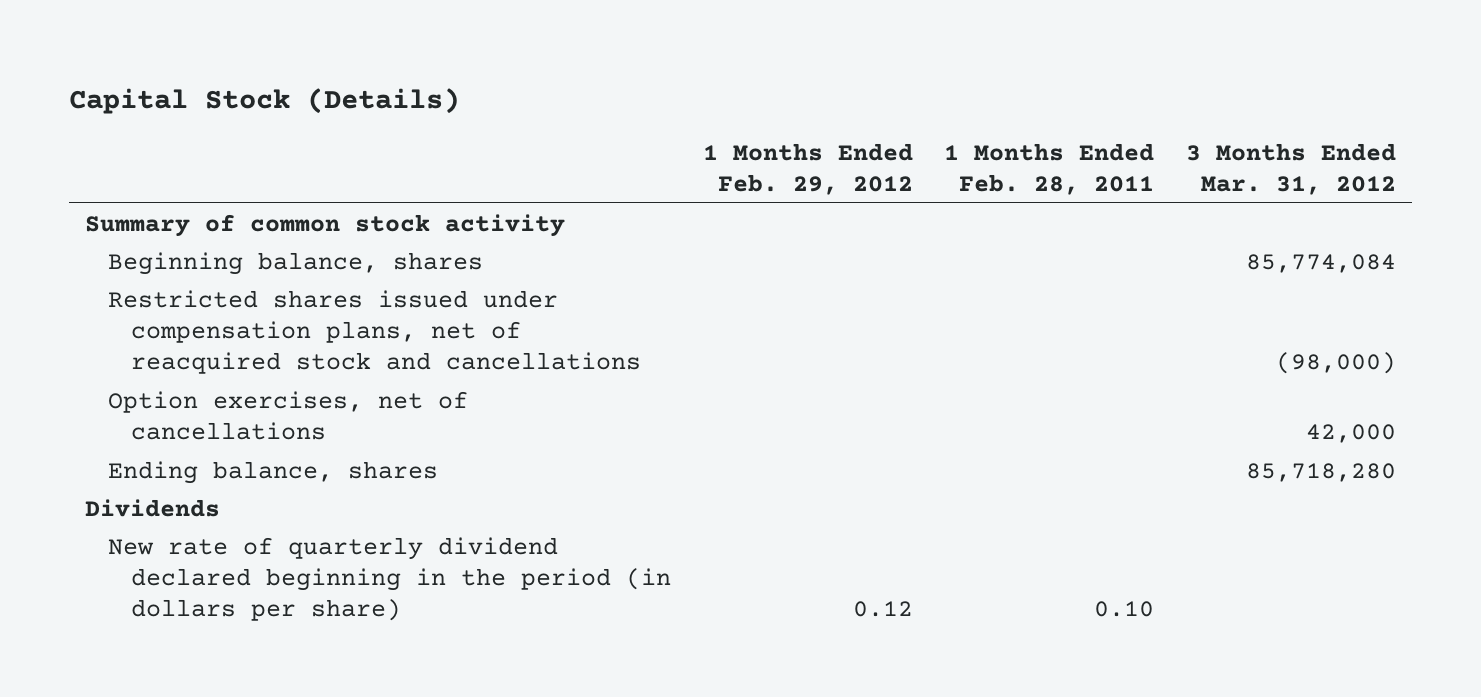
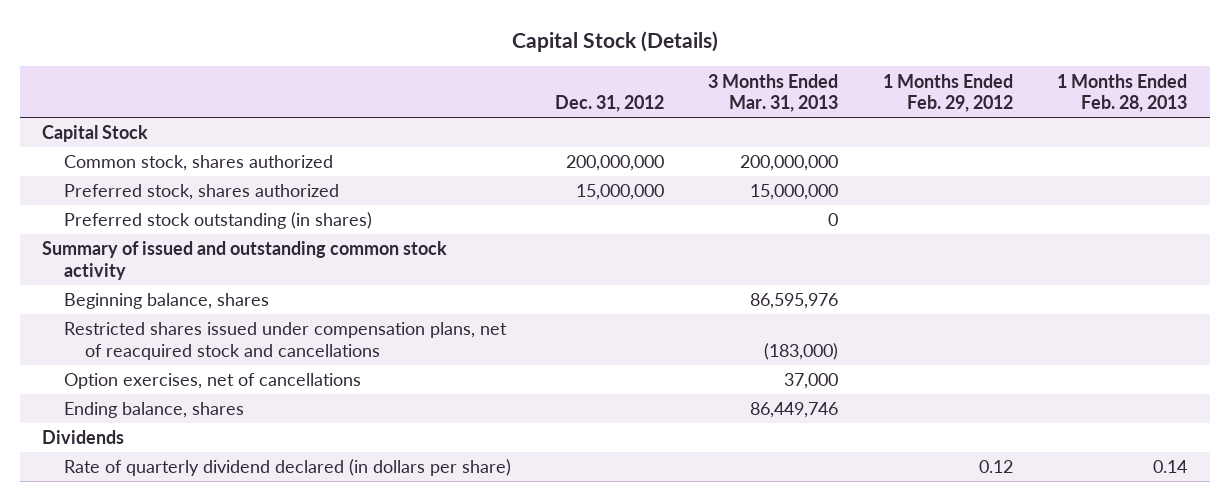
[944,142,1155,195] 1 Months Ended Feb. 28, 2011 -> none
[1186,142,1397,195] 3 Months Ended Mar. 31, 2012 -> none
none -> [554,95,664,113] Dec. 31, 2012
none -> [708,73,839,113] 3 Months Ended Mar. 31, 2013
none -> [1057,73,1188,113] 1 Months Ended Feb. 28, 2013
none -> [42,125,149,143] Capital Stock
none -> [63,155,333,172] Common stock, shares authorized
none -> [63,184,339,201] Preferred stock, shares authorized
none -> [63,212,372,230] Preferred stock outstanding (in shares)
[84,213,565,237] Summary of common stock activity -> [42,241,448,280] Summary of issued and outstanding common stock activity
[107,536,672,621] New rate of quarterly dividend declared beginning in the period (in dollars per share) -> [63,459,511,477] Rate of quarterly dividend declared (in dollars per share)

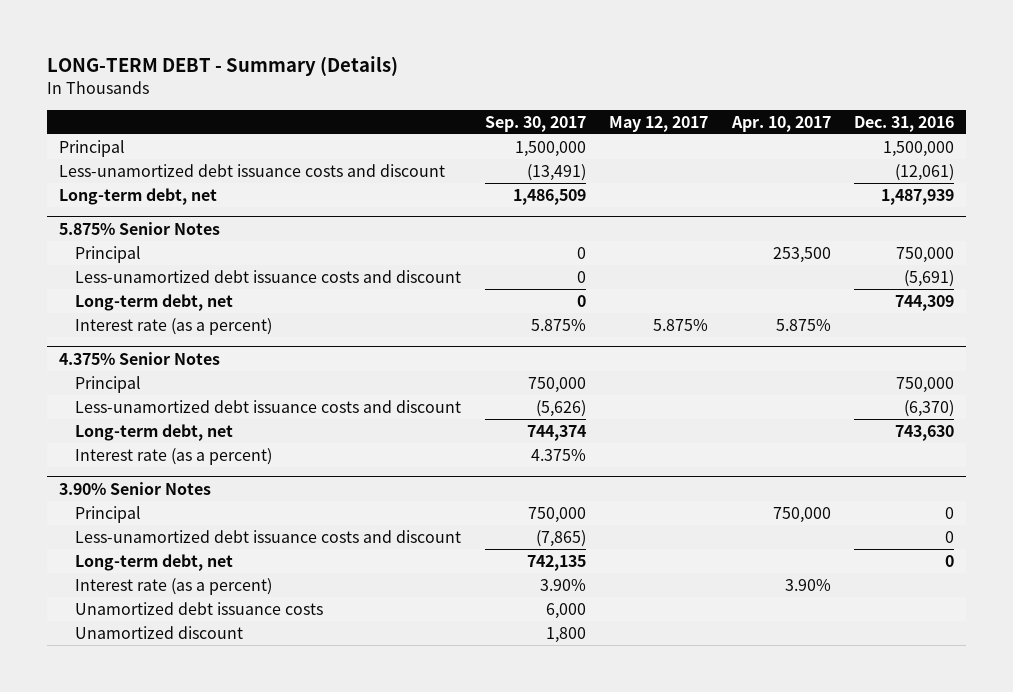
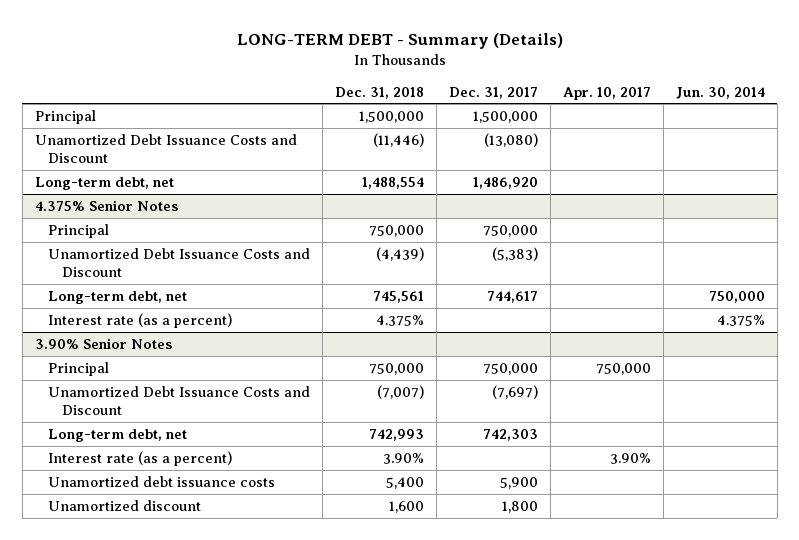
[484,115,586,132] Sep. 30, 2017 -> none
[609,115,709,132] May 12, 2017 -> none
[854,115,955,132] Dec. 31, 2016 -> none
none -> [335,86,425,99] Dec. 31, 2018
none -> [449,86,539,99] Dec. 31, 2017
none -> [675,86,765,99] Jun. 30, 2014
[58,163,445,177] Less-unamortized debt issuance costs and discount -> [34,133,297,164] Unamortized Debt Issuance Costs and Discount
[58,221,220,235] 5.875% Senior Notes -> none
[75,245,142,263] Principal -> none
[75,269,462,283] Less-unamortized debt issuance costs and discount -> none
[75,293,234,311] Long-term debt, net -> none
[75,317,273,335] Interest rate (as a percent) -> none
[75,399,462,413] Less-unamortized debt issuance costs and discount -> [48,247,311,278] Unamortized Debt Issuance Costs and Discount
[75,529,462,543] Less-unamortized debt issuance costs and discount -> [48,385,311,416] Unamortized Debt Issuance Costs and Discount

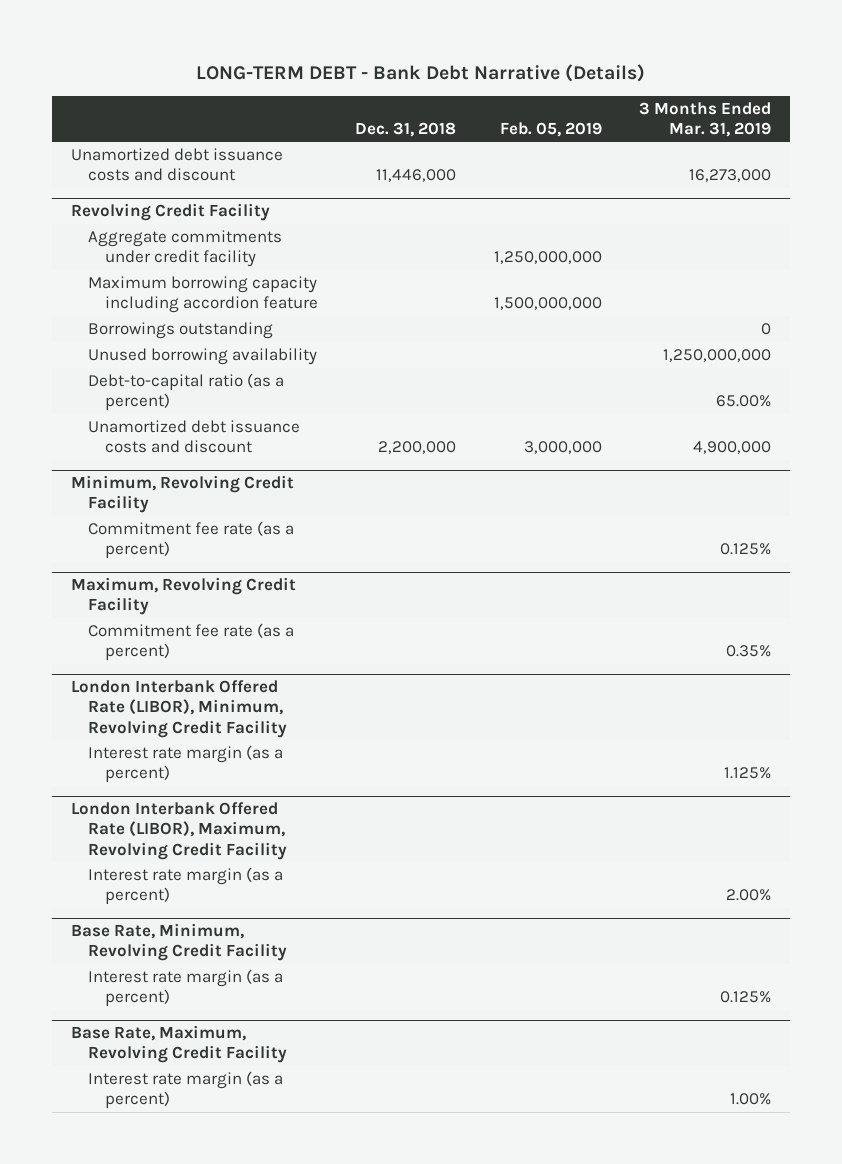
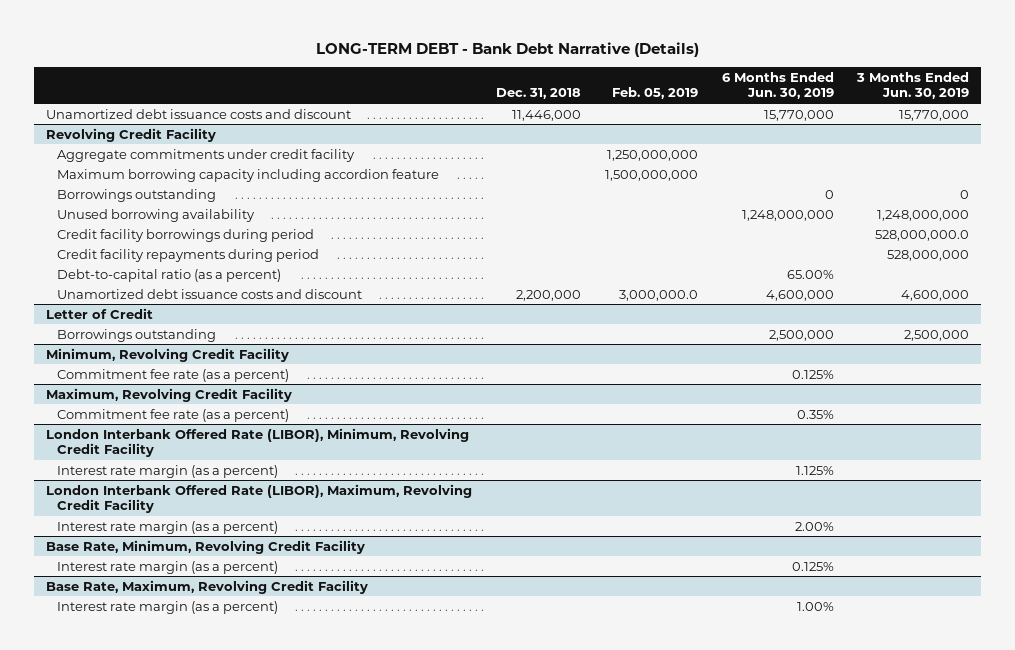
[639,101,772,137] 3 Months Ended Mar. 31, 2019 -> none
none -> [721,71,834,100] 6 Months Ended Jun. 30, 2019
none -> [856,71,970,100] 3 Months Ended Jun. 30, 2019
none -> [56,228,314,242] Credit facility borrowings during period
none -> [56,248,319,262] Credit facility repayments during period
[523,441,602,455] 3,000,000 -> [618,289,698,301] 3,000,000.0
none -> [45,307,153,319] Letter of Credit
none -> [56,328,216,342] Borrowings outstanding

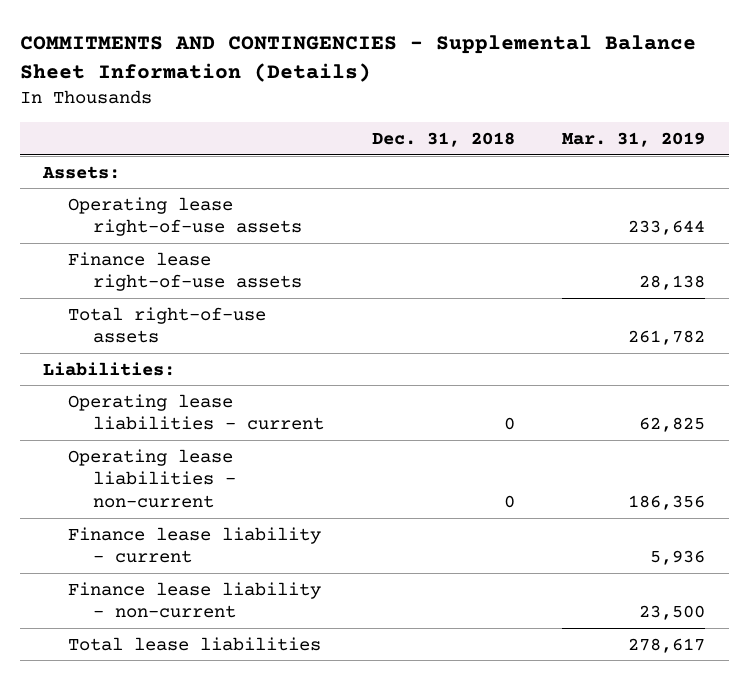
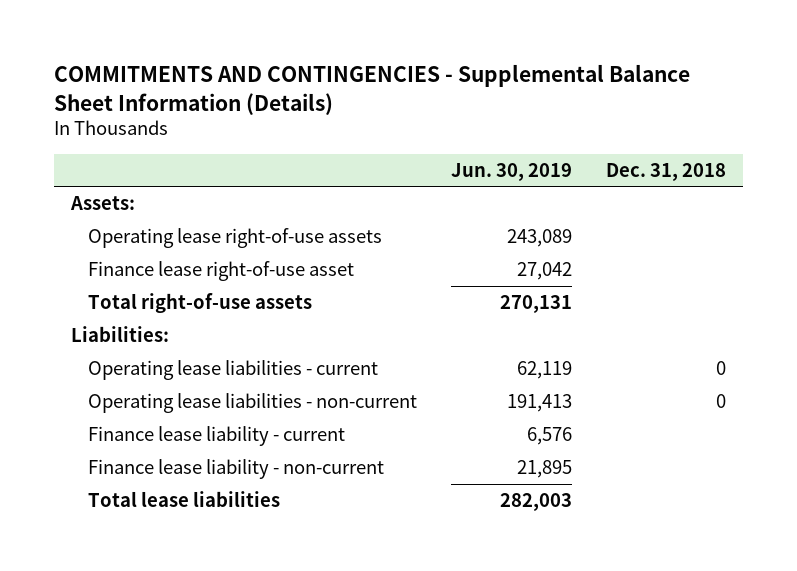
[562,131,706,147] Mar. 31, 2019 -> none
none -> [450,162,572,181] Jun. 30, 2019
[68,251,303,292] Finance lease right-of-use assets -> [87,261,354,282] Finance lease right-of-use asset

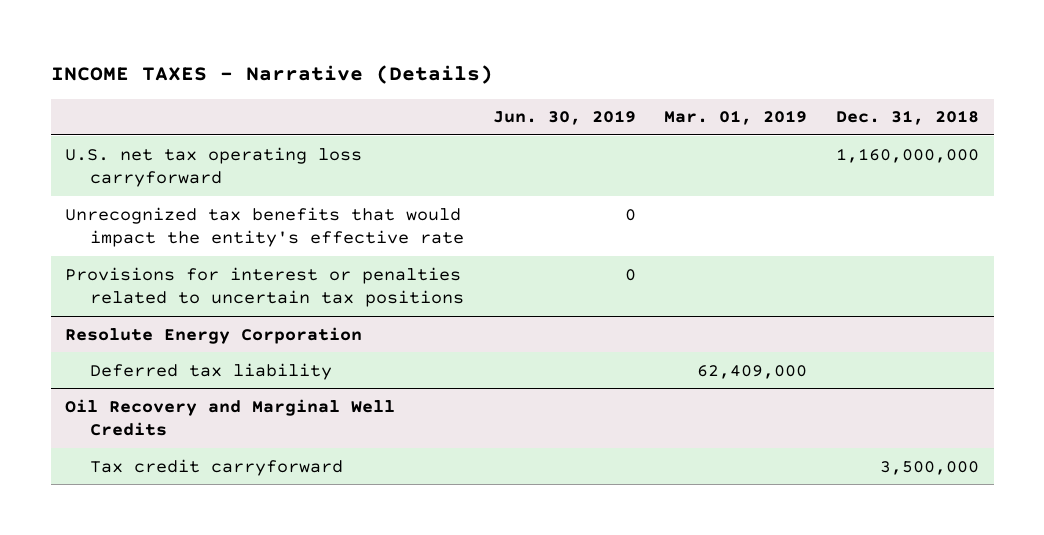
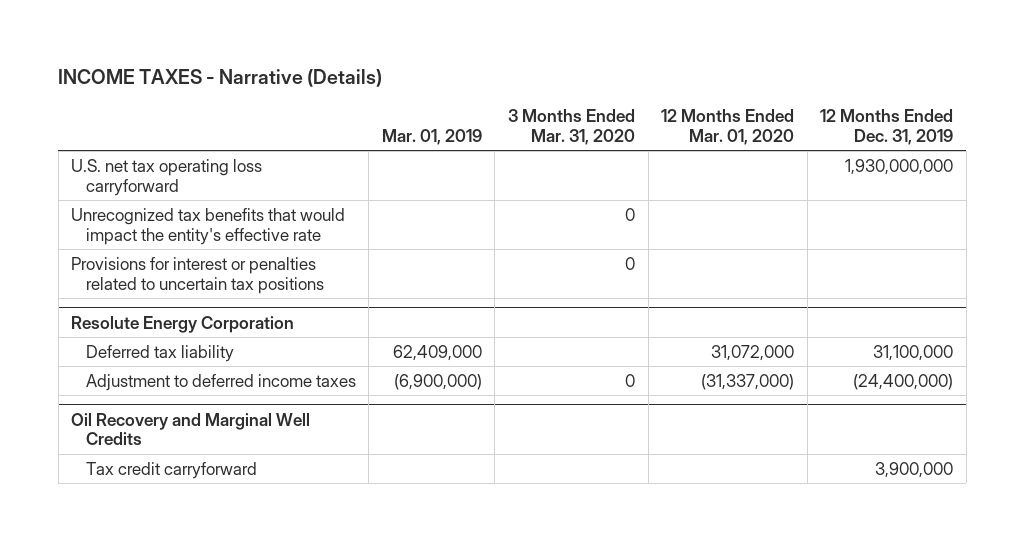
[492,110,636,126] Jun. 30, 2019 -> none
[836,110,980,126] Dec. 31, 2018 -> none
none -> [508,108,636,145] 3 Months Ended Mar. 31, 2020
none -> [661,108,795,145] 12 Months Ended Mar. 01, 2020
none -> [820,108,954,145] 12 Months Ended Dec. 31, 2019
none -> [85,373,356,391] Adjustment to deferred income taxes

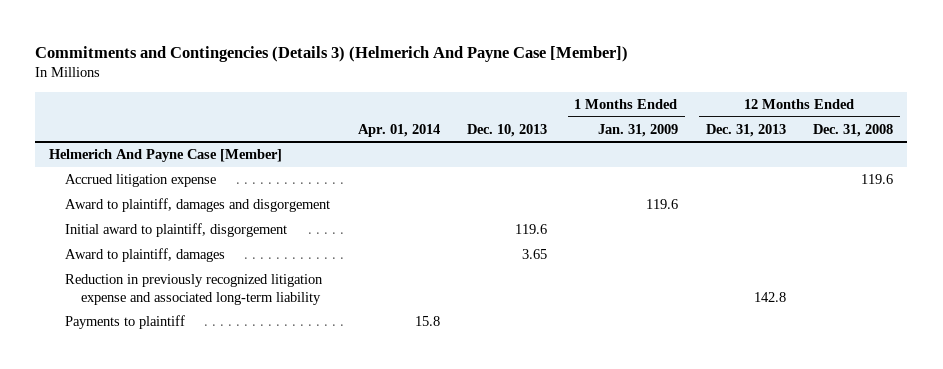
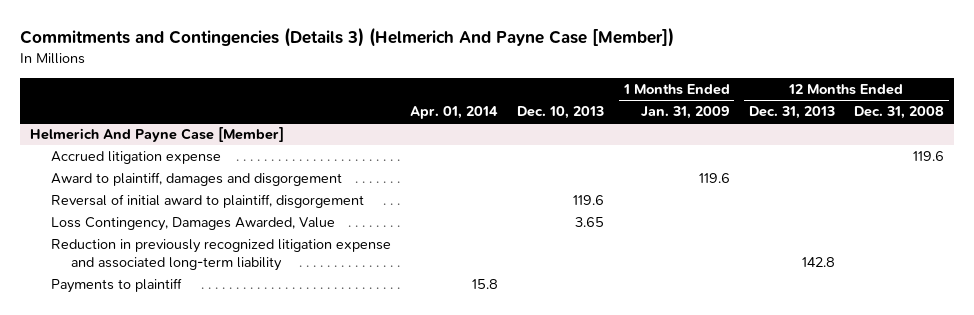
[64,223,287,238] Initial award to plaintiff, disgorgement -> [50,194,364,209] Reversal of initial award to plaintiff, disgorgement
[64,248,225,263] Award to plaintiff, damages -> [50,217,335,232] Loss Contingency, Damages Awarded, Value

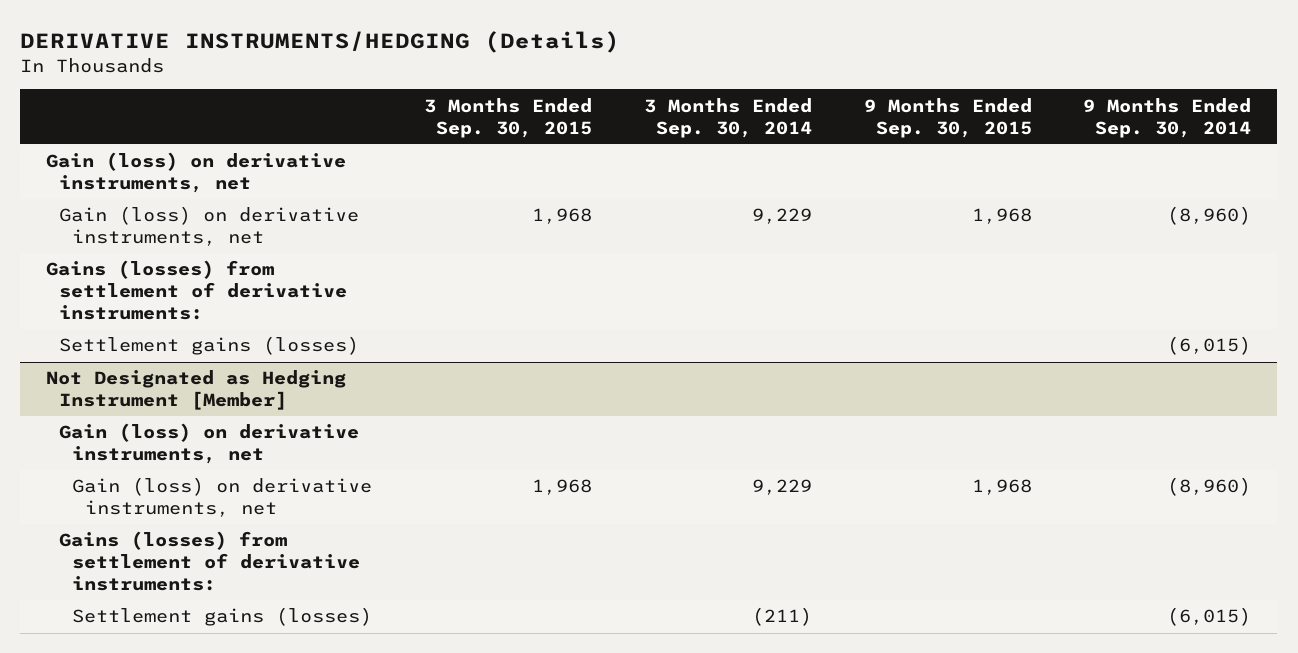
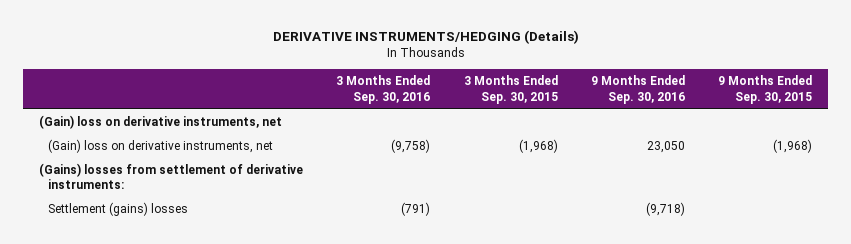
[643,97,812,138] 3 Months Ended Sep. 30, 2014 -> none
[1083,97,1252,138] 9 Months Ended Sep. 30, 2014 -> none
none -> [336,75,431,104] 3 Months Ended Sep. 30, 2016
none -> [590,75,685,104] 9 Months Ended Sep. 30, 2016
[46,370,347,411] Not Designated as Hedging Instrument [Member] -> none
[59,423,360,465] Gain (loss) on derivative instruments, net -> none
[72,477,373,518] Gain (loss) on derivative instruments, net -> none
[59,531,361,591] Gains (losses) from settlement of derivative instruments: -> none
[72,607,373,627] Settlement gains (losses) -> none
[46,152,347,194] Gain (loss) on derivative instruments, net -> [39,115,283,130] (Gain) loss on derivative instruments, net
[59,206,360,247] Gain (loss) on derivative instruments, net -> [48,139,274,154] (Gain) loss on derivative instruments, net
[531,208,592,225] 1,968 -> [518,139,558,154] (1,968)
[971,208,1032,225] 1,968 -> [772,139,812,154] (1,968)
[46,260,348,320] Gains (losses) from settlement of derivative instruments: -> [39,163,304,190] (Gains) losses from settlement of derivative instruments:
[59,336,360,356] Settlement gains (losses) -> [48,202,189,217] Settlement (gains) losses

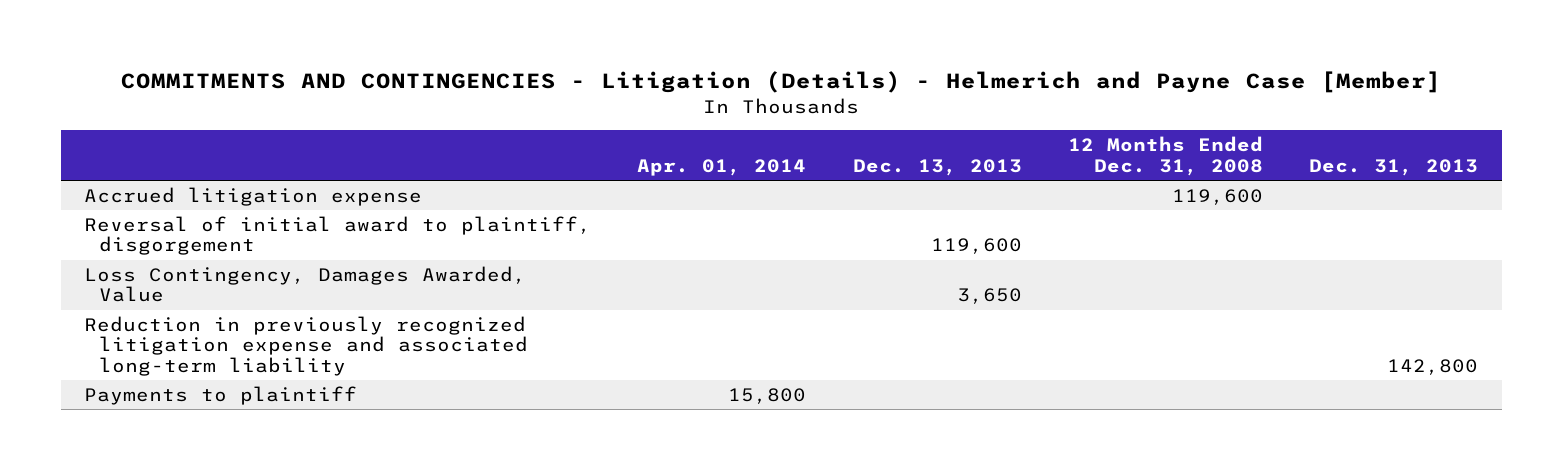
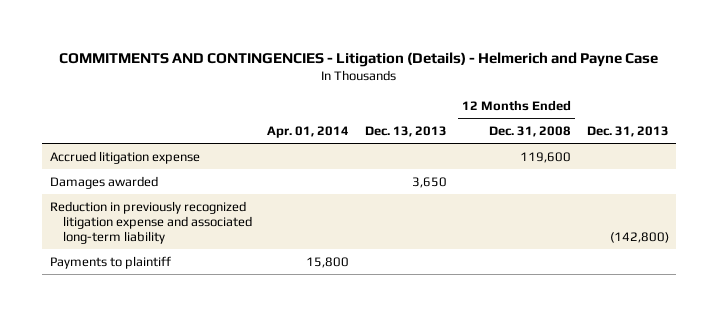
[121,71,1442,94] COMMITMENTS AND CONTINGENCIES - Litigation (Details) - Helmerich and Payne Case [Member] -> [59,51,659,67] COMMITMENTS AND CONTINGENCIES - Litigation (Details) - Helmerich and Payne Case
[83,215,591,256] Reversal of initial award to plaintiff, disgorgement -> none
[83,265,526,303] Loss Contingency, Damages Awarded, Value -> [50,175,159,189] Damages awarded
[1387,359,1479,376] 142,800 -> [609,232,669,244] (142,800)

